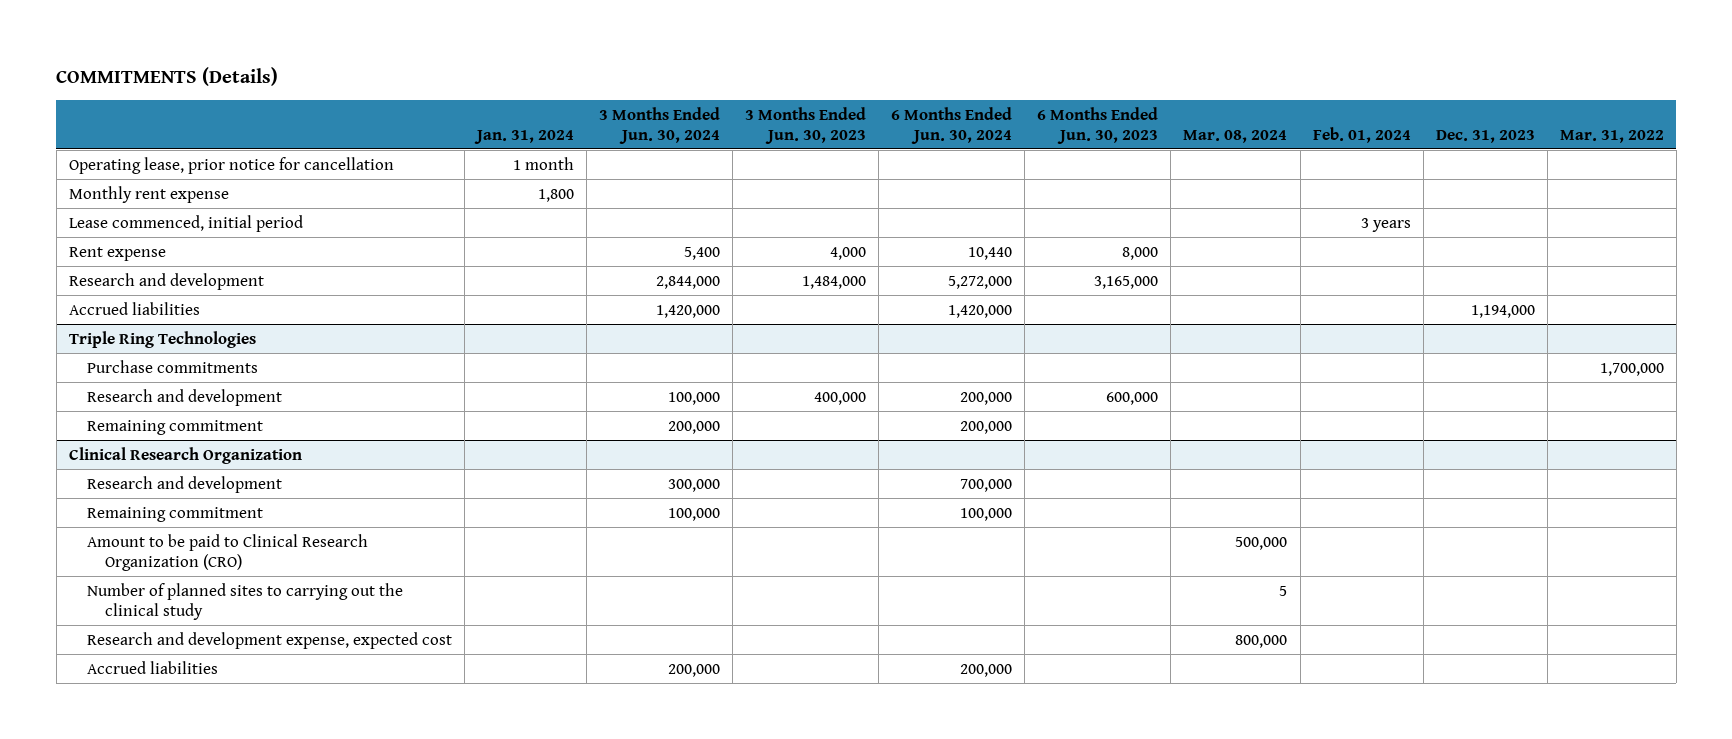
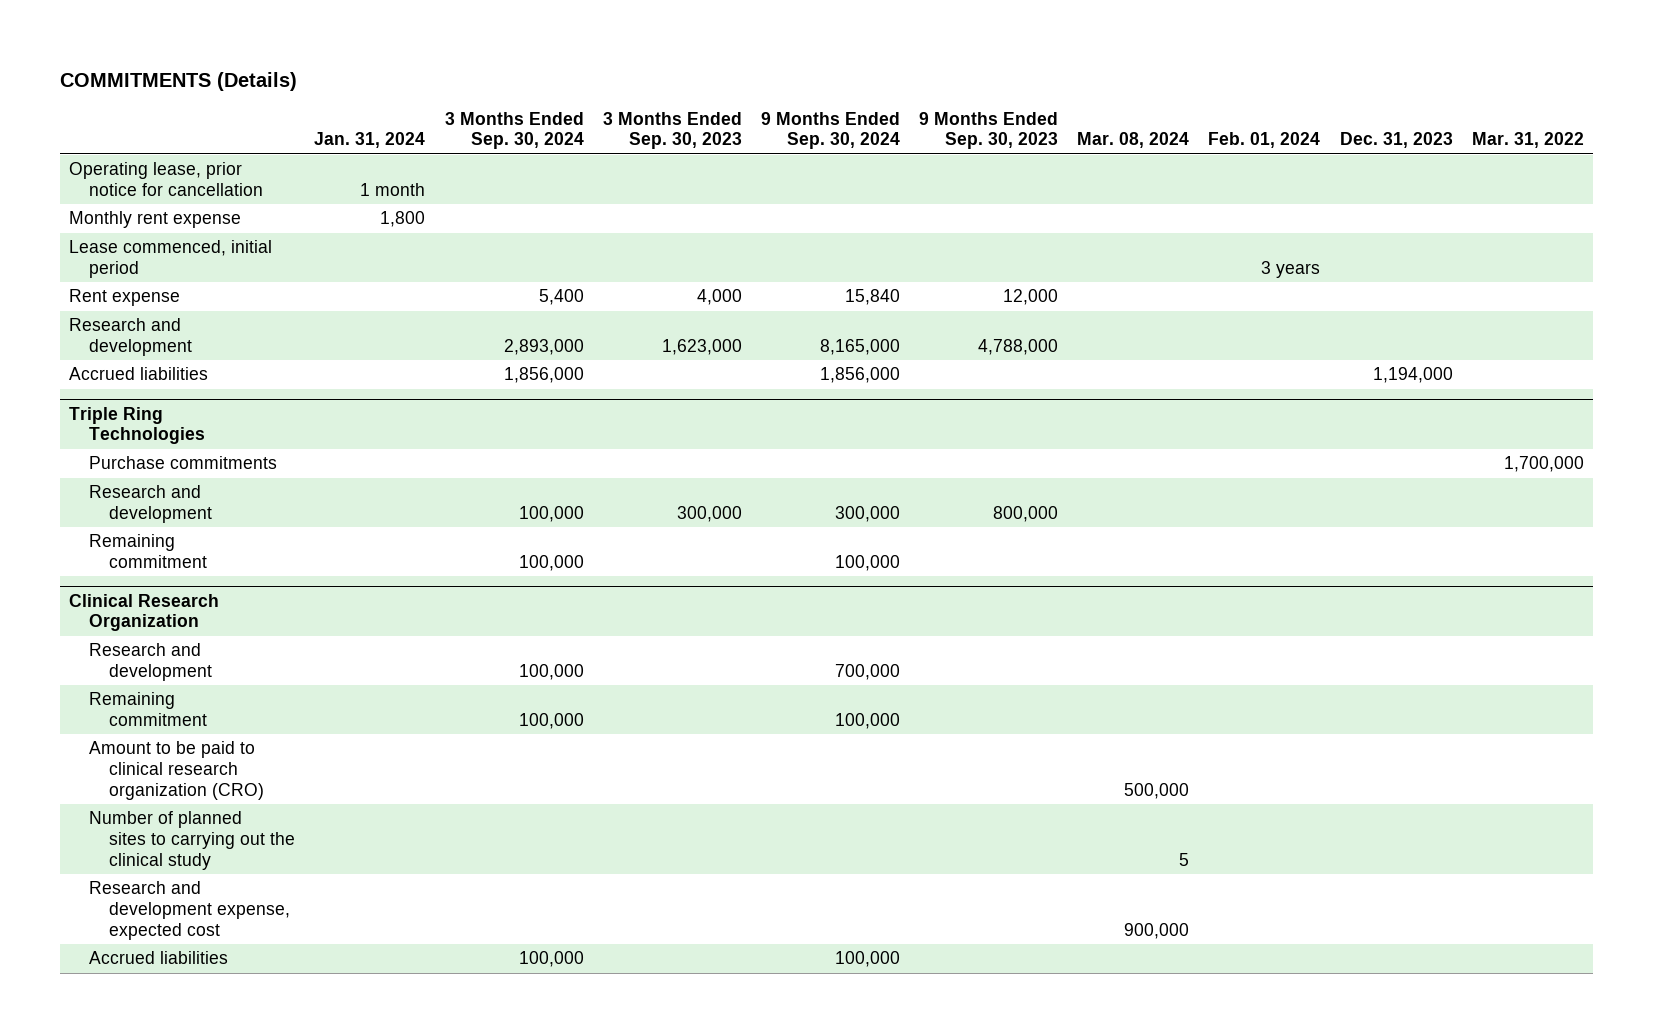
[598,106,720,144] 3 Months Ended Jun. 30, 2024 -> none
[745,106,867,144] 3 Months Ended Jun. 30, 2023 -> none
[891,106,1013,144] 6 Months Ended Jun. 30, 2024 -> none
[1037,106,1159,144] 6 Months Ended Jun. 30, 2023 -> none
none -> [444,111,584,150] 3 Months Ended Sep. 30, 2024
none -> [602,111,742,150] 3 Months Ended Sep. 30, 2023
none -> [760,111,900,150] 9 Months Ended Sep. 30, 2024
none -> [919,111,1059,150] 9 Months Ended Sep. 30, 2023
[86,533,368,571] Amount to be paid to Clinical Research Organization (CRO) -> [89,741,265,800] Amount to be paid to clinical research organization (CRO)
[1235,634,1288,648] 800,000 -> [1124,922,1190,939] 900,000

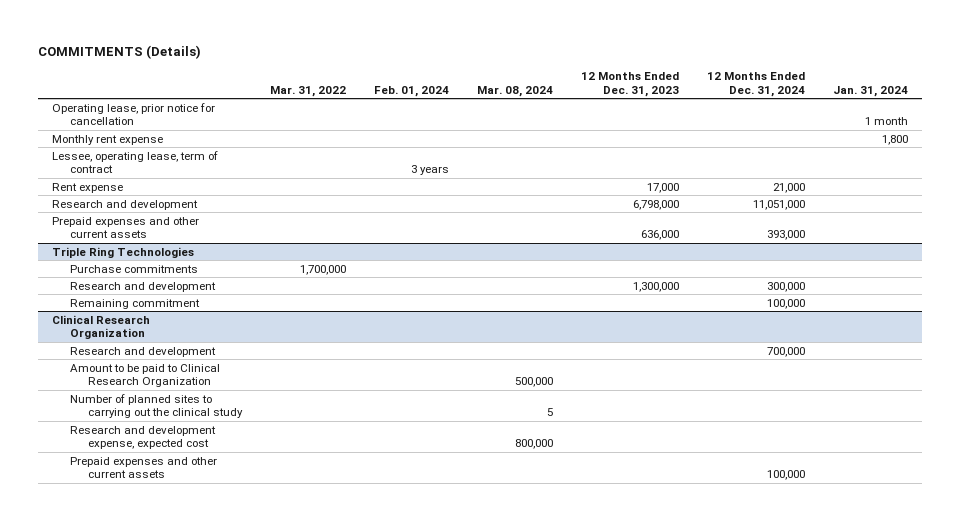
[444,111,584,150] 3 Months Ended Sep. 30, 2024 -> none
[602,111,742,150] 3 Months Ended Sep. 30, 2023 -> none
[760,111,900,150] 9 Months Ended Sep. 30, 2024 -> none
[919,111,1059,150] 9 Months Ended Sep. 30, 2023 -> none
[1339,132,1453,149] Dec. 31, 2023 -> none
none -> [580,71,679,97] 12 Months Ended Dec. 31, 2023
none -> [706,71,805,97] 12 Months Ended Dec. 31, 2024
[69,240,273,278] Lease commenced, initial period -> [52,150,219,174] Lessee, operating lease, term of contract
[69,367,209,381] Accrued liabilities -> none
none -> [52,216,200,239] Prepaid expenses and other current assets
[89,692,208,726] Remaining commitment -> none
[89,741,265,800] Amount to be paid to clinical research organization (CRO) -> [69,363,220,388] Amount to be paid to Clinical Research Organization
[89,951,229,965] Accrued liabilities -> none
[1124,922,1190,939] 900,000 -> [514,439,553,450] 800,000
none -> [69,456,217,479] Prepaid expenses and other current assets

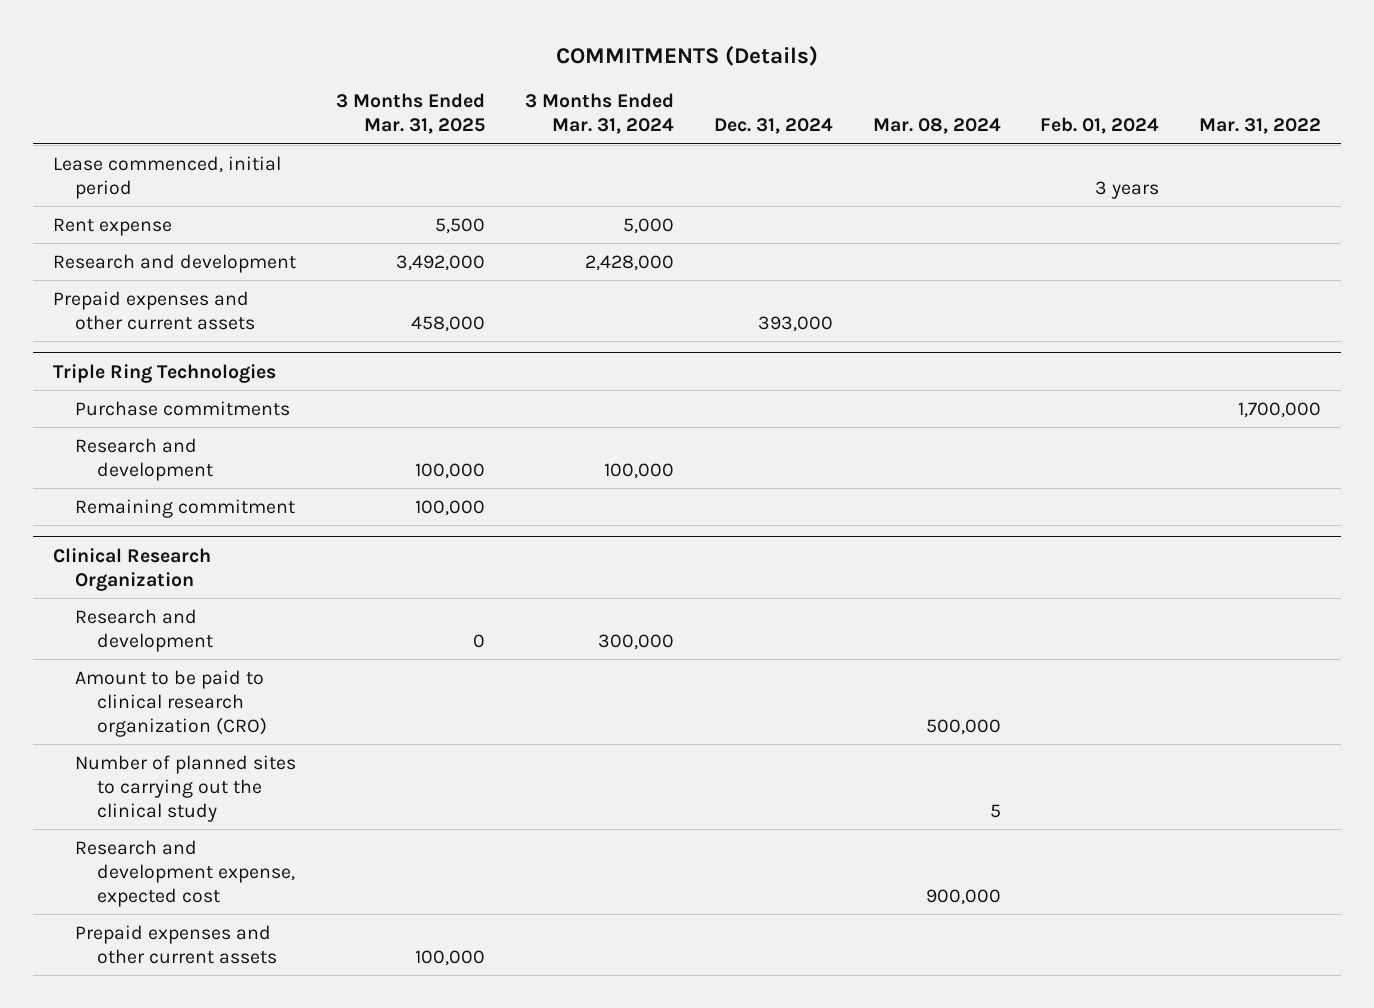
[580,71,679,97] 12 Months Ended Dec. 31, 2023 -> none
[706,71,805,97] 12 Months Ended Dec. 31, 2024 -> none
[832,85,908,97] Jan. 31, 2024 -> none
none -> [336,93,486,135] 3 Months Ended Mar. 31, 2025
none -> [524,93,674,135] 3 Months Ended Mar. 31, 2024
none -> [713,118,833,135] Dec. 31, 2024
[52,102,216,126] Operating lease, prior notice for cancellation -> none
[52,134,164,145] Monthly rent expense -> none
[52,150,219,174] Lessee, operating lease, term of contract -> [53,155,282,199] Lease commenced, initial period
[69,363,220,388] Amount to be paid to Clinical Research Organization -> [75,669,267,737] Amount to be paid to clinical research organization (CRO)
[514,439,553,450] 800,000 -> [925,888,1001,905] 900,000

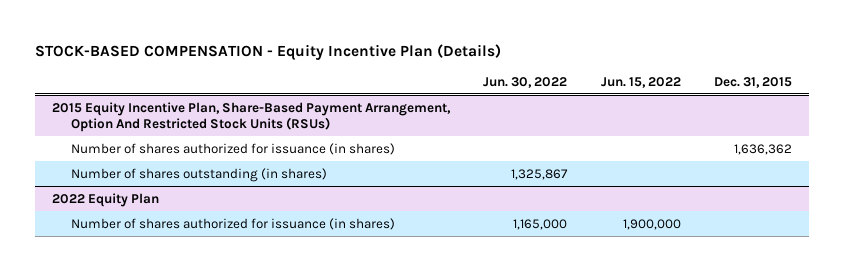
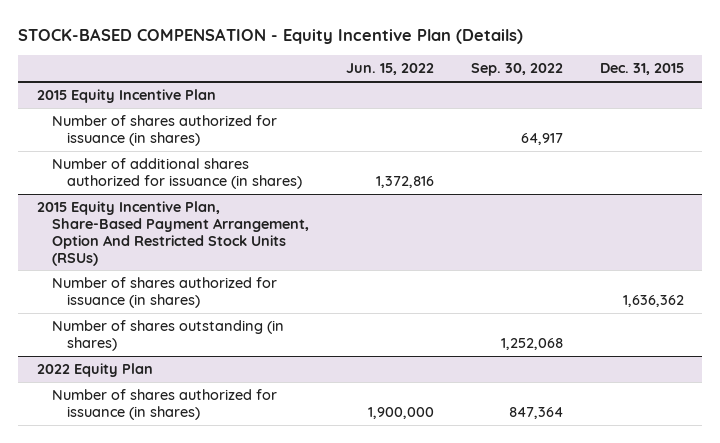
[483,76,568,88] Jun. 30, 2022 -> none
none -> [470,63,563,77] Sep. 30, 2022
none -> [36,89,216,104] 2015 Equity Incentive Plan
none -> [51,115,277,146] Number of shares authorized for issuance (in shares)
none -> [51,158,302,189] Number of additional shares authorized for issuance (in shares)

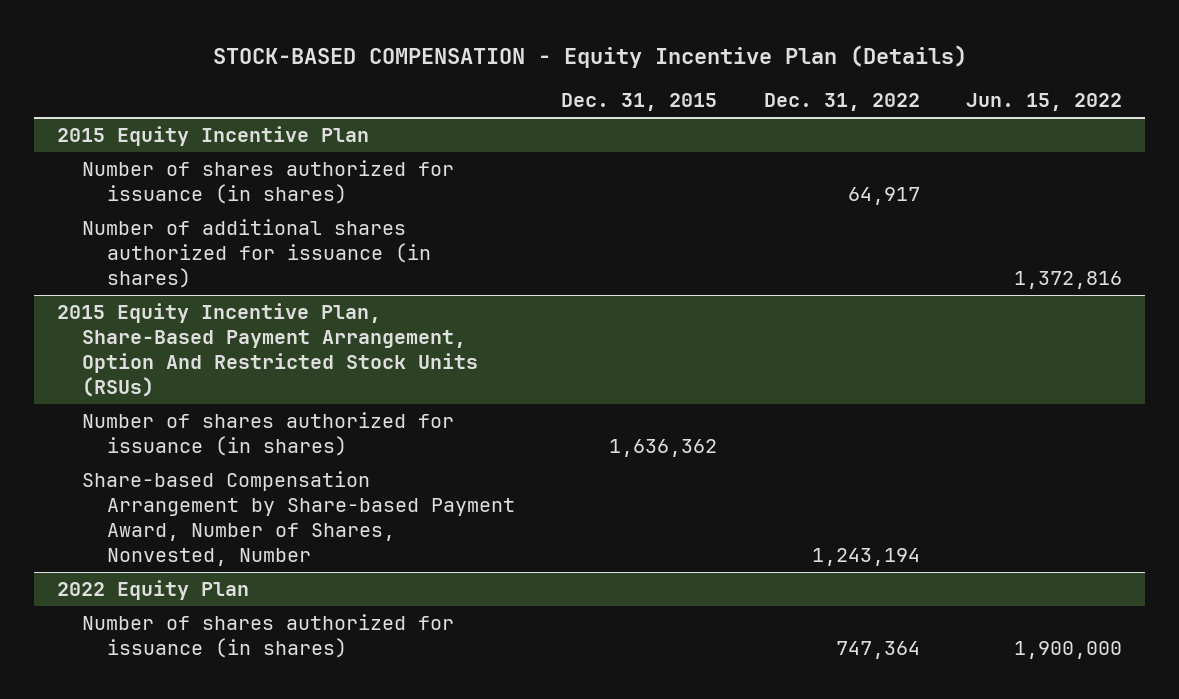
[470,63,563,77] Sep. 30, 2022 -> none
none -> [763,93,920,112] Dec. 31, 2022
[51,320,284,351] Number of shares outstanding (in shares) -> [82,471,515,566] Share-based Compensation Arrangement by Share-based Payment Award, Number of Shares, Nonvested, Number

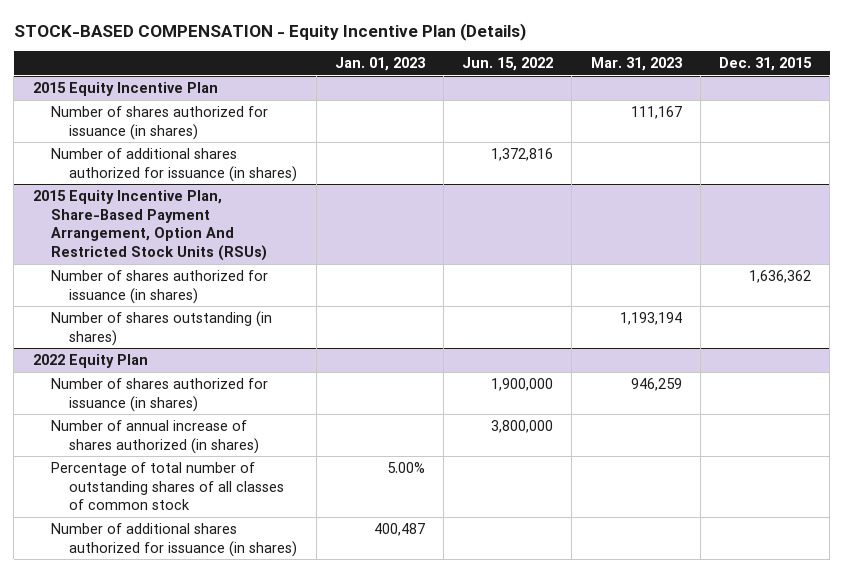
[763,93,920,112] Dec. 31, 2022 -> none
none -> [334,57,425,72] Jan. 01, 2023
none -> [590,57,682,72] Mar. 31, 2023
[82,471,515,566] Share-based Compensation Arrangement by Share-based Payment Award, Number of Shares, Nonvested, Number -> [51,311,273,346] Number of shares outstanding (in shares)
none -> [51,420,260,454] Number of annual increase of shares authorized (in shares)
none -> [51,462,285,511] Percentage of total number of outstanding shares of all classes of common stock
none -> [51,523,298,557] Number of additional shares authorized for issuance (in shares)

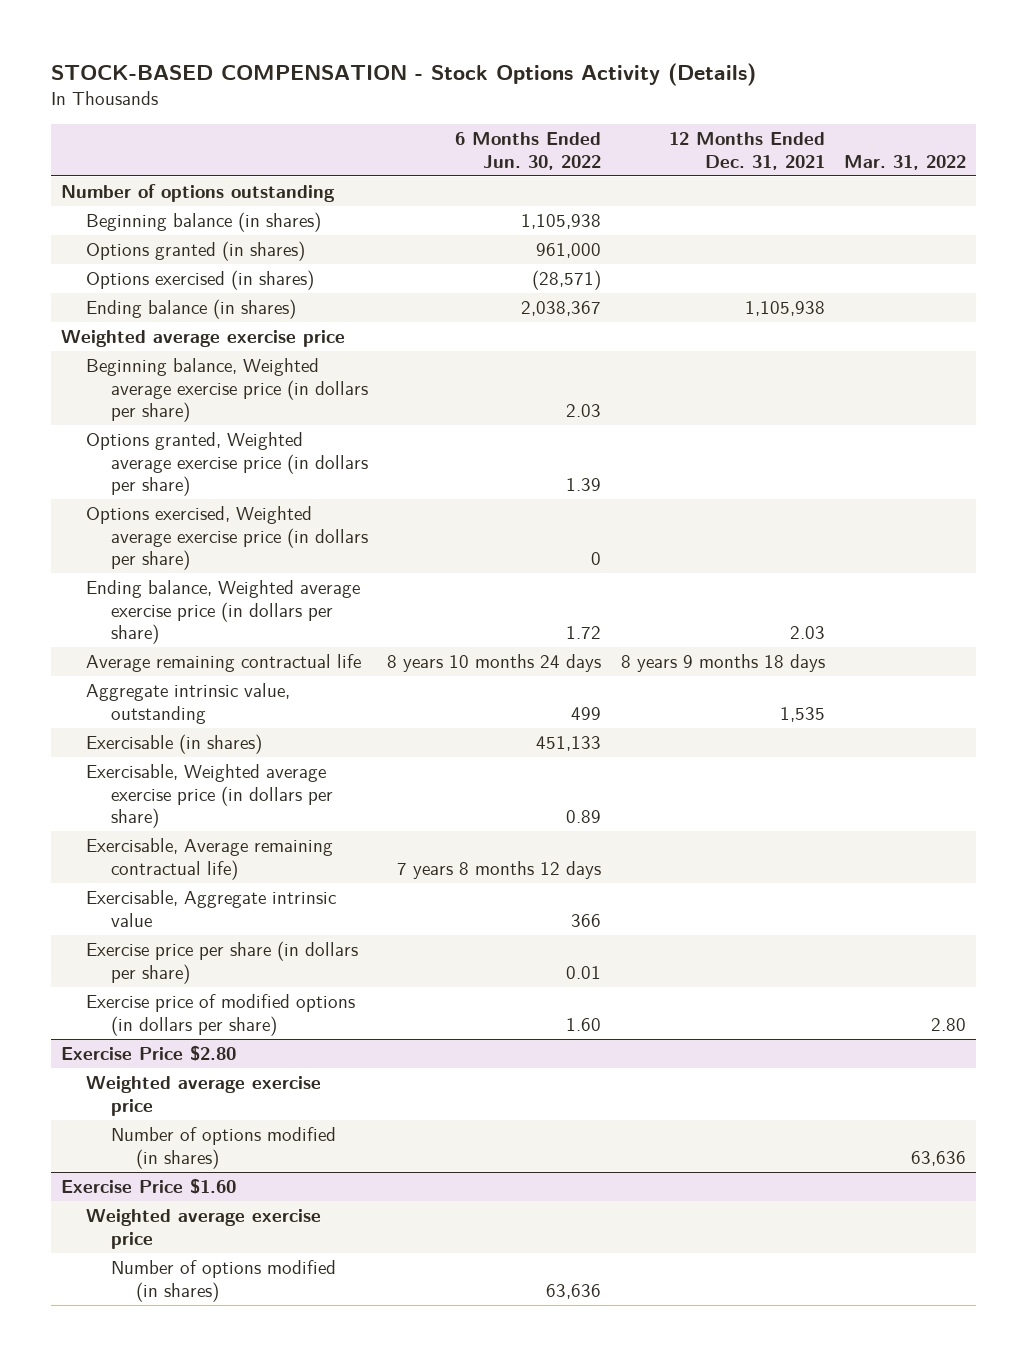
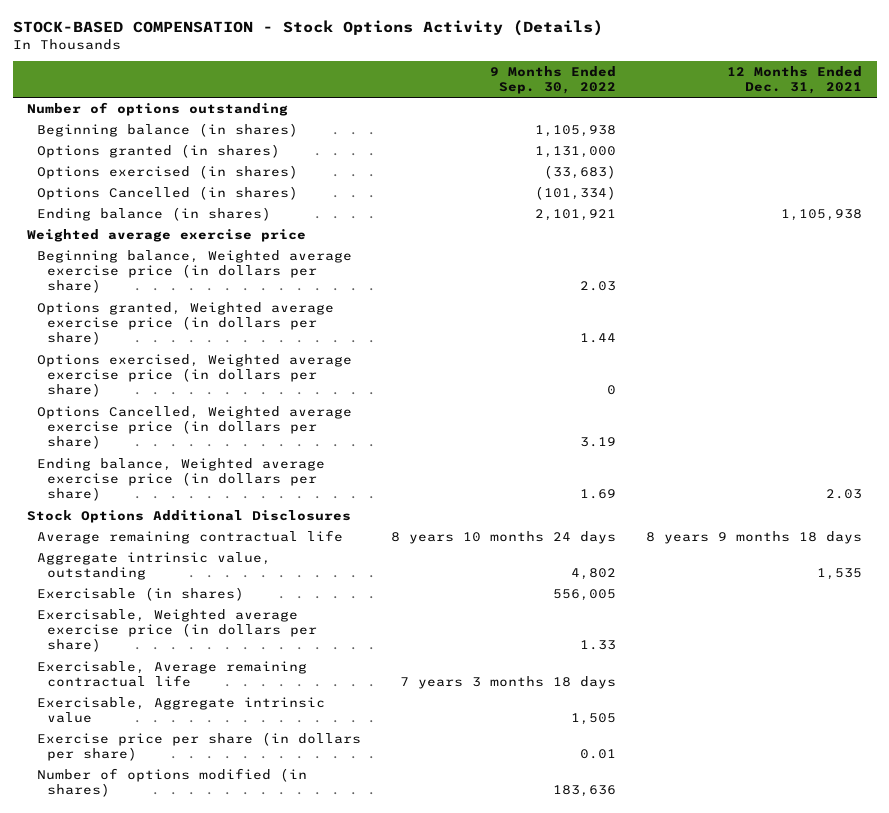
[455,132,602,170] 6 Months Ended Jun. 30, 2022 -> none
[843,154,966,170] Mar. 31, 2022 -> none
none -> [490,65,617,95] 9 Months Ended Sep. 30, 2022
none -> [37,185,299,200] Options Cancelled (in shares)
none -> [37,405,353,450] Options Cancelled, Weighted average exercise price (in dollars per share)
none -> [27,509,352,523] Stock Options Additional Disclosures
[85,838,333,880] Exercisable, Average remaining contractual life) -> [37,660,308,688] Exercisable, Average remaining contractual life
[85,994,355,1036] Exercise price of modified options (in dollars per share) -> none
[60,1045,236,1062] Exercise Price $2.80 -> none
[85,1076,321,1116] Weighted average exercise price -> none
[110,1127,336,1169] Number of options modified (in shares) -> none
[60,1178,236,1195] Exercise Price $1.60 -> none
[85,1209,321,1249] Weighted average exercise price -> none
[110,1260,336,1302] Number of options modified (in shares) -> none
none -> [37,767,308,798] Number of options modified (in shares)

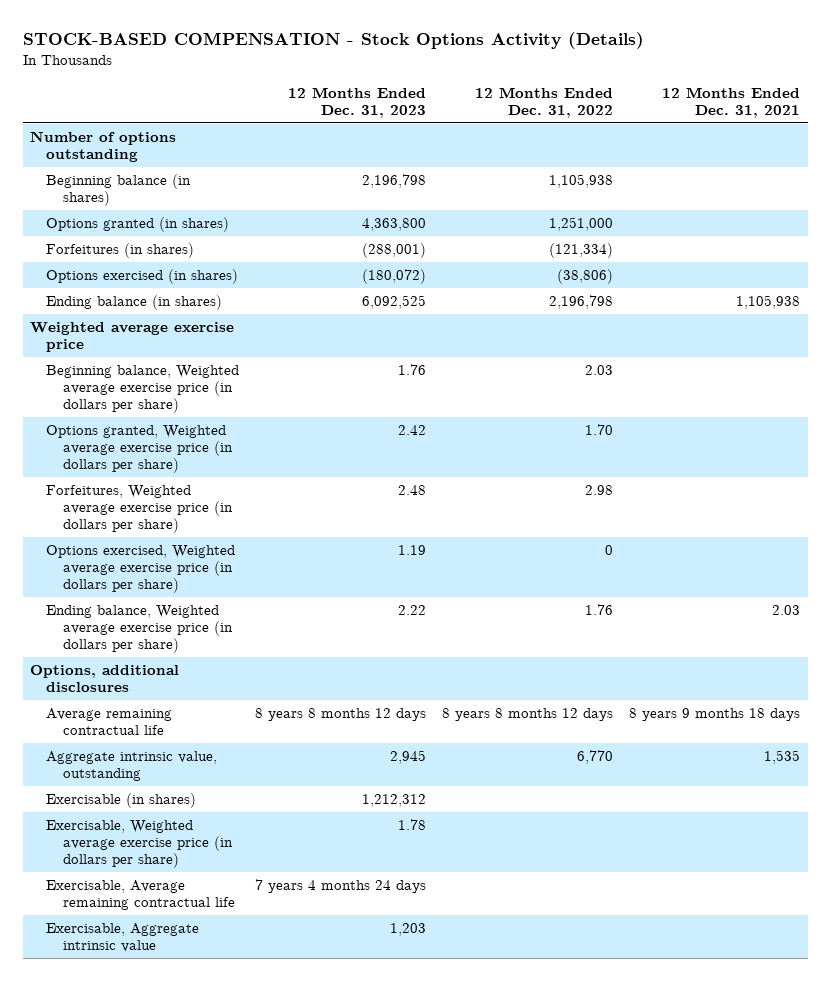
[490,65,617,95] 9 Months Ended Sep. 30, 2022 -> none
none -> [288,86,427,118] 12 Months Ended Dec. 31, 2023
none -> [474,86,613,118] 12 Months Ended Dec. 31, 2022
none -> [46,242,195,258] Forfeitures (in shares)
[37,185,299,200] Options Cancelled (in shares) -> none
none -> [46,484,233,534] Forfeitures, Weighted average exercise price (in dollars per share)
[37,405,353,450] Options Cancelled, Weighted average exercise price (in dollars per share) -> none
[27,509,352,523] Stock Options Additional Disclosures -> [30,664,180,693] Options, additional disclosures
[37,731,362,762] Exercise price per share (in dollars per share) -> none
[37,767,308,798] Number of options modified (in shares) -> none

